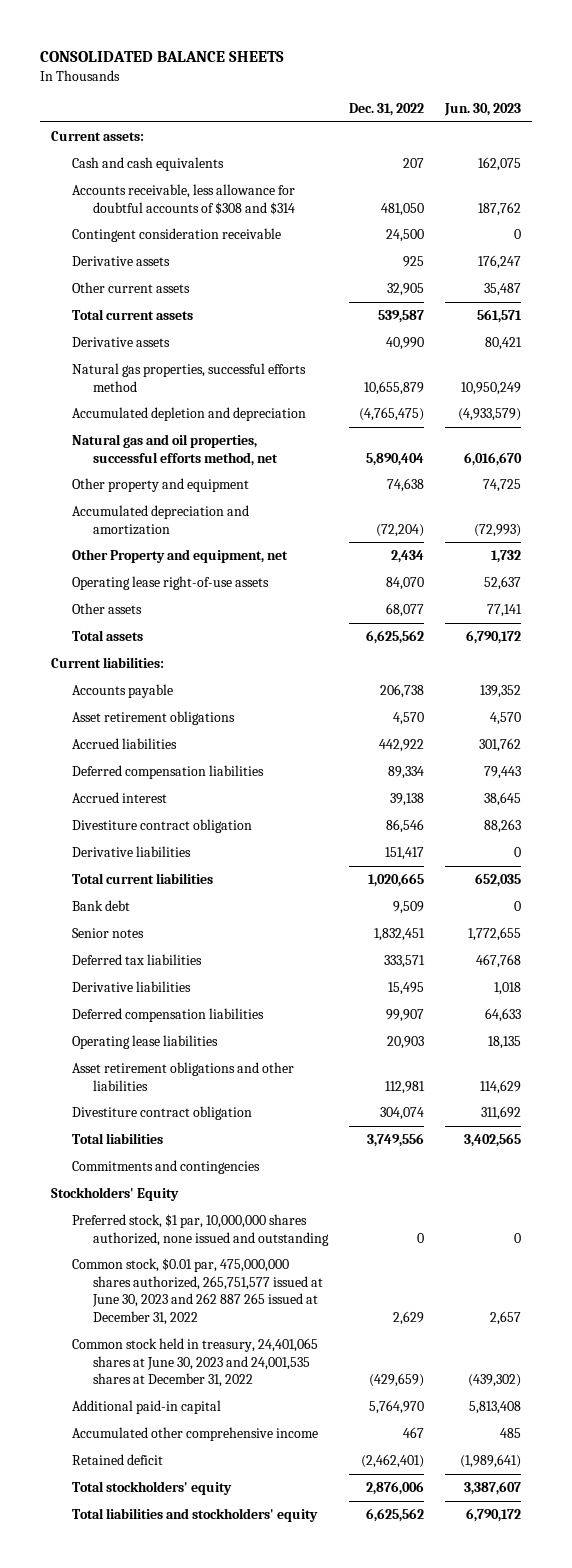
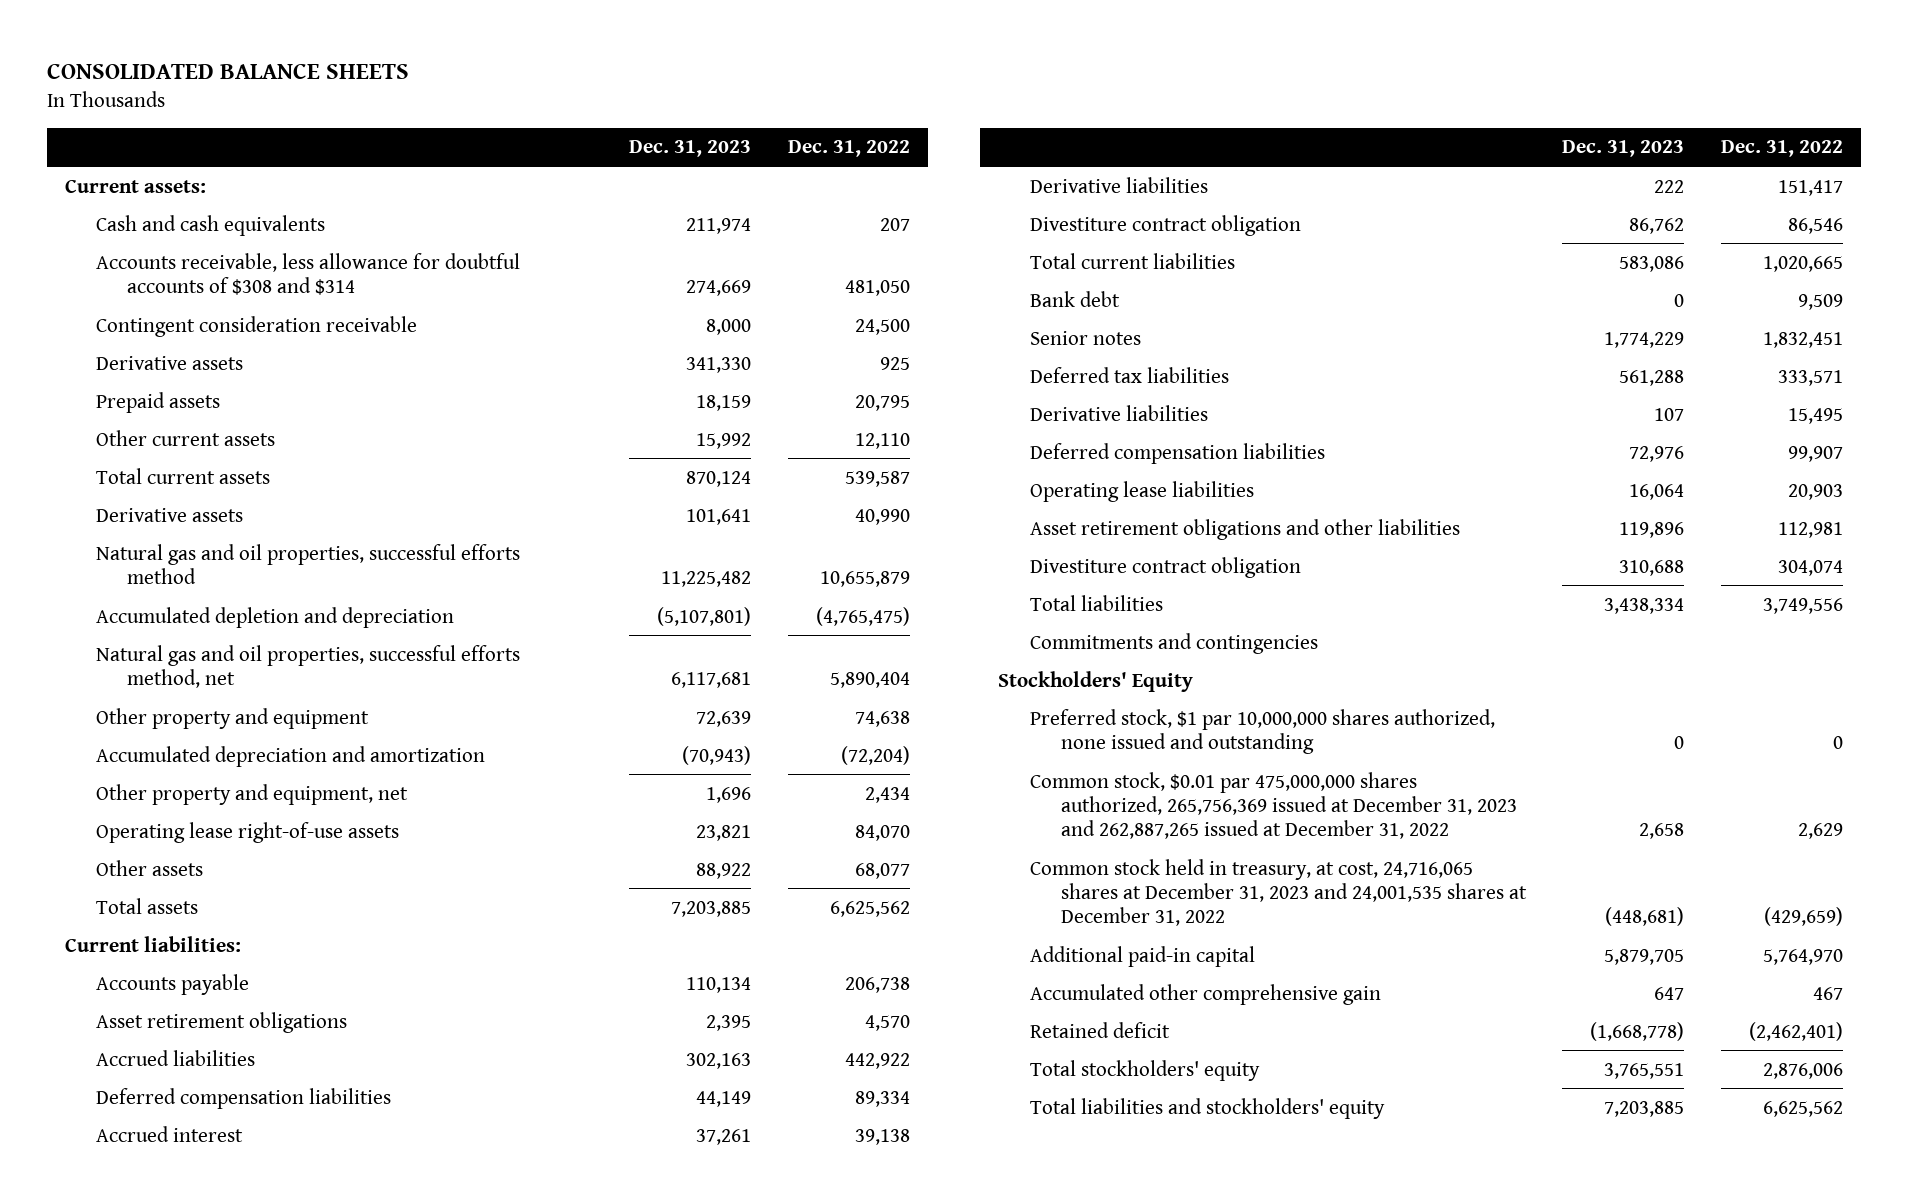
[444,103,522,117] Jun. 30, 2023 -> none
none -> [629,140,752,158] Dec. 31, 2023
none -> [96,391,221,413] Prepaid assets
[387,283,425,297] 32,905 -> [854,432,910,449] 12,110
[71,363,306,392] Natural gas properties, successful efforts method -> [96,543,521,585] Natural gas and oil properties, successful efforts method
[71,549,288,564] Other Property and equipment, net -> [96,783,409,805] Other property and equipment, net
[71,819,252,834] Divestiture contract obligation -> [1029,214,1301,236] Divestiture contract obligation
[71,1214,329,1246] Preferred stock, $1 par, 10,000,000 shares authorized, none issued and outstanding -> [1029,708,1495,755] Preferred stock, $1 par 10,000,000 shares authorized, none issued and outstanding
[71,1258,323,1326] Common stock, $0.01 par, 475,000,000 shares authorized, 265,751,577 issued at June 30, 2023 and 262 887 265 issued at December 31, 2022 -> [1029,771,1517,840] Common stock, $0.01 par 475,000,000 shares authorized, 265,756,369 issued at December 31, 2023 and 262,887,265 issued at December 31, 2022
[71,1338,318,1388] Common stock held in treasury, 24,401,065 shares at June 30, 2023 and 24,001,535 shares at December 31, 2022 -> [1029,858,1527,927] Common stock held in treasury, at cost, 24,716,065 shares at December 31, 2023 and 24,001,535 shares at December 31, 2022
[71,1427,318,1442] Accumulated other comprehensive income -> [1029,983,1381,1005] Accumulated other comprehensive gain

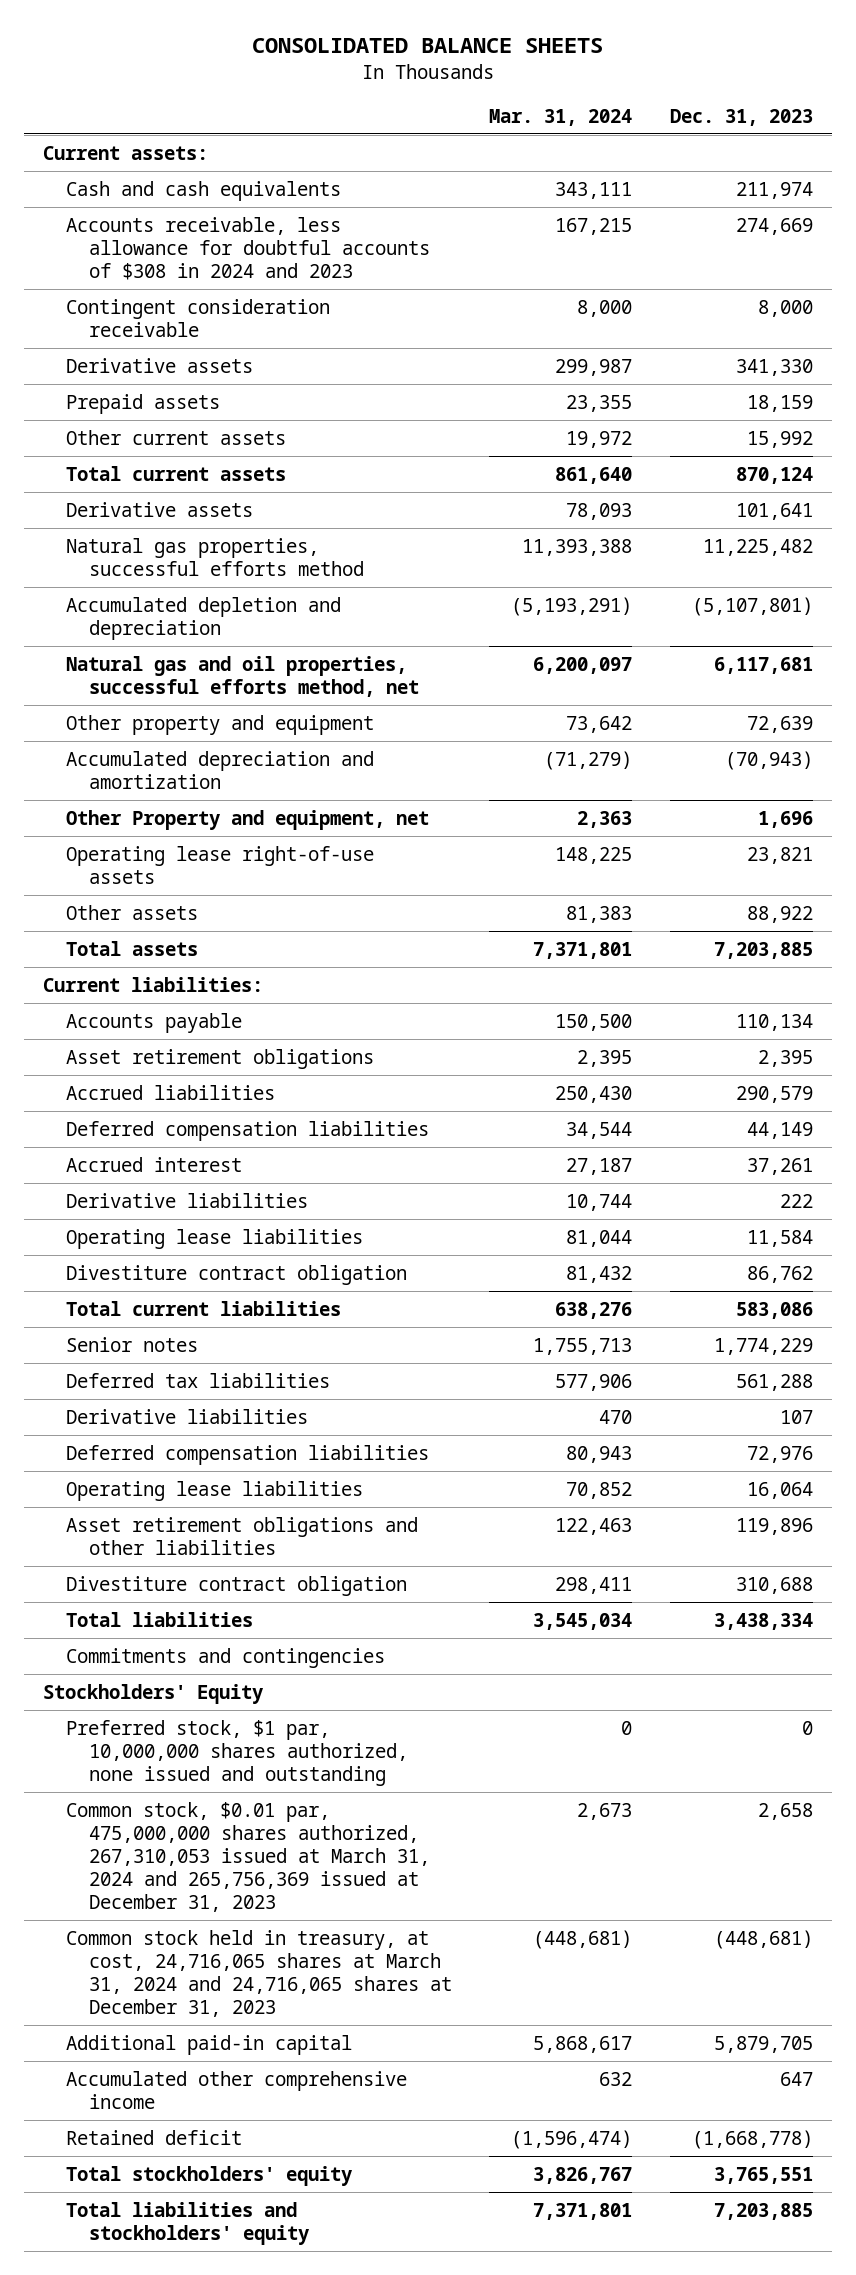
[787,140,910,158] Dec. 31, 2022 -> none
none -> [489,108,633,126] Mar. 31, 2024
[96,252,521,296] Accounts receivable, less allowance for doubtful accounts of $308 and $314 -> [65,216,430,280] Accounts receivable, less allowance for doubtful accounts of $308 in 2024 and 2023
[96,543,521,585] Natural gas and oil properties, successful efforts method -> [65,537,364,576] Natural gas properties, successful efforts method
[96,783,409,805] Other property and equipment, net -> [65,809,429,830] Other Property and equipment, net
[686,1052,752,1069] 302,163 -> [736,1085,814,1103] 290,579
none -> [65,1228,363,1249] Operating lease liabilities
[1029,290,1120,307] Bank debt -> none
[1029,708,1495,755] Preferred stock, $1 par 10,000,000 shares authorized, none issued and outstanding -> [65,1719,408,1786] Preferred stock, $1 par, 10,000,000 shares authorized, none issued and outstanding
[1029,771,1517,840] Common stock, $0.01 par 475,000,000 shares authorized, 265,756,369 issued at December 31, 2023 and 262,887,265 issued at December 31, 2022 -> [65,1801,430,1913] Common stock, $0.01 par, 475,000,000 shares authorized, 267,310,053 issued at March 31, 2024 and 265,756,369 issued at December 31, 2023
[1029,858,1527,927] Common stock held in treasury, at cost, 24,716,065 shares at December 31, 2023 and 24,001,535 shares at December 31, 2022 -> [65,1929,452,2018] Common stock held in treasury, at cost, 24,716,065 shares at March 31, 2024 and 24,716,065 shares at December 31, 2023
[1029,983,1381,1005] Accumulated other comprehensive gain -> [65,2070,407,2109] Accumulated other comprehensive income

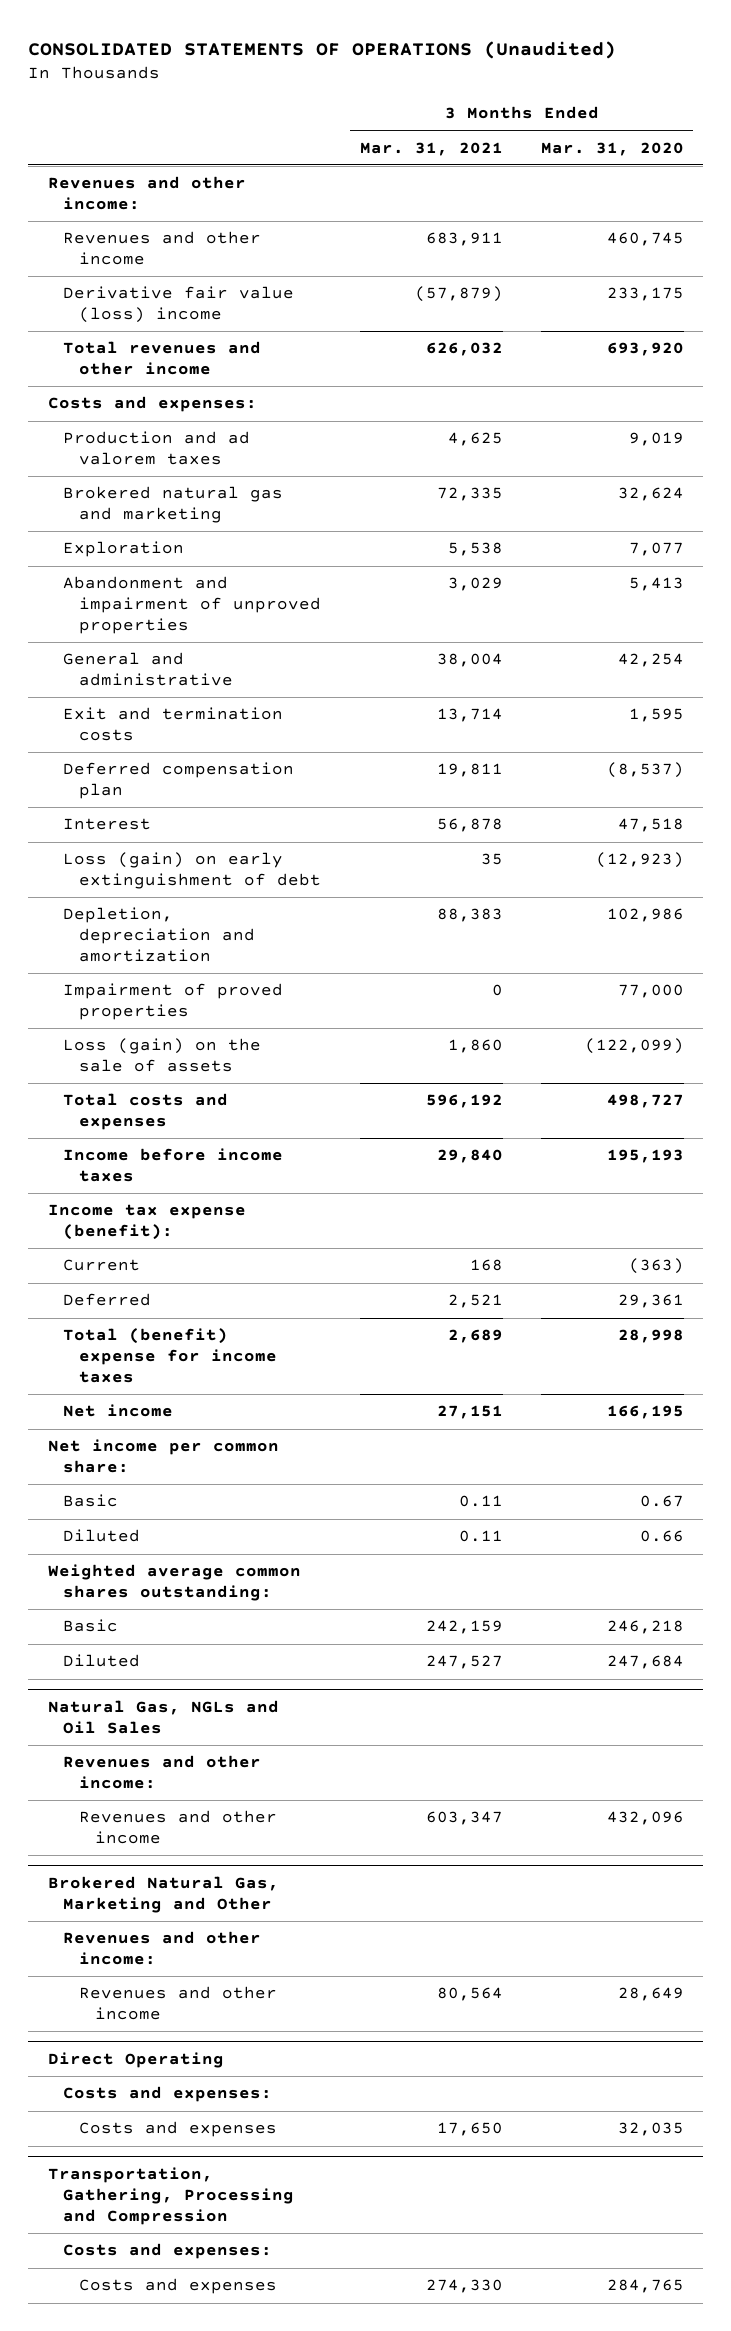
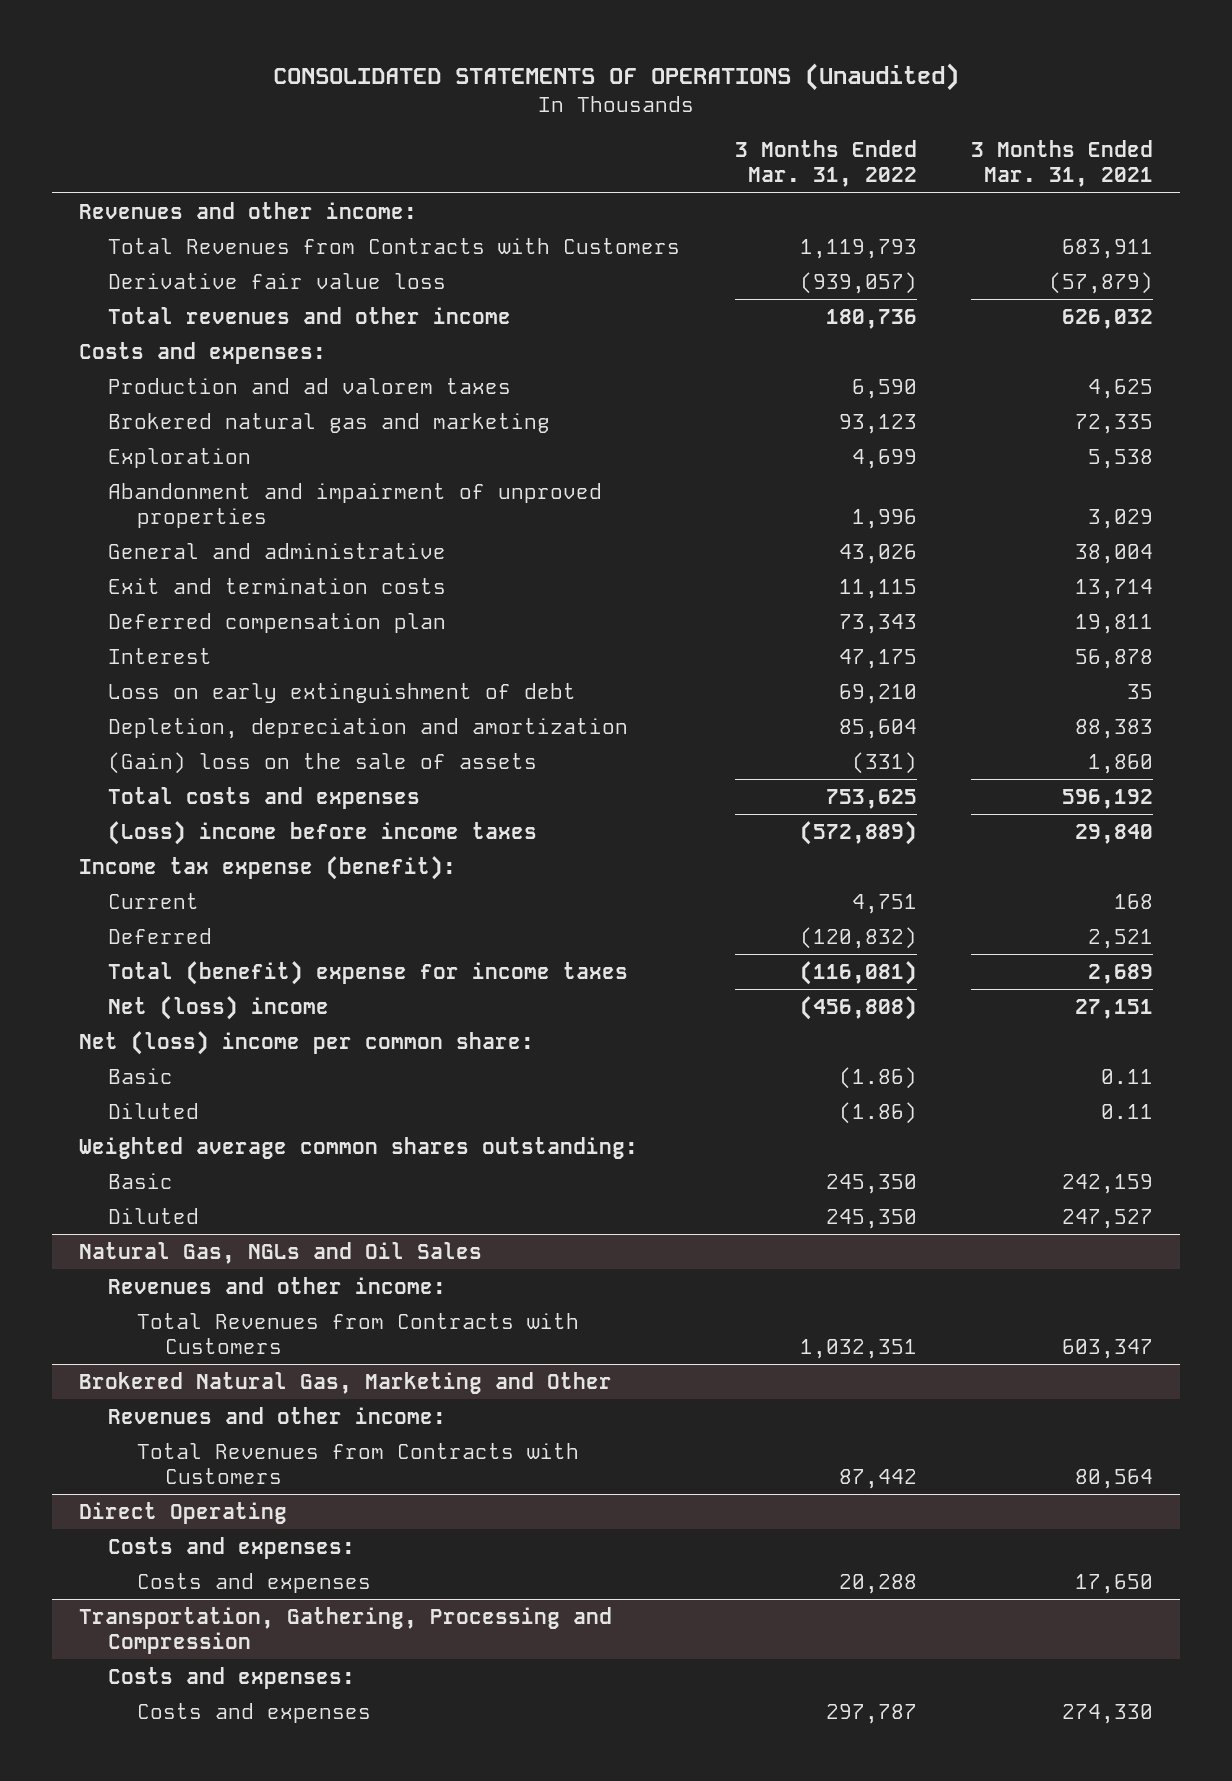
[540,141,684,156] Mar. 31, 2020 -> none
none -> [734,139,917,188] 3 Months Ended Mar. 31, 2022
[63,231,262,266] Revenues and other income -> [108,237,681,254] Total Revenues from Contracts with Customers
[63,286,295,324] Derivative fair value (loss) income -> [108,272,447,289] Derivative fair value loss
[63,852,322,890] Loss (gain) on early extinguishment of debt -> [108,682,577,703] Loss on early extinguishment of debt
[63,983,284,1021] Impairment of proved properties -> none
[63,1038,262,1073] Loss (gain) on the sale of assets -> [108,751,538,774] (Gain) loss on the sale of assets
[63,1148,284,1183] Income before income taxes -> [108,820,538,845] (Loss) income before income taxes
[63,1404,174,1418] Net income -> [108,995,330,1020] Net (loss) income
[47,1439,279,1474] Net income per common share: -> [79,1030,535,1055] Net (loss) income per common share:
[79,1810,278,1845] Revenues and other income -> [136,1312,579,1355] Total Revenues from Contracts with Customers
[79,1986,278,2021] Revenues and other income -> [136,1442,579,1485] Total Revenues from Contracts with Customers

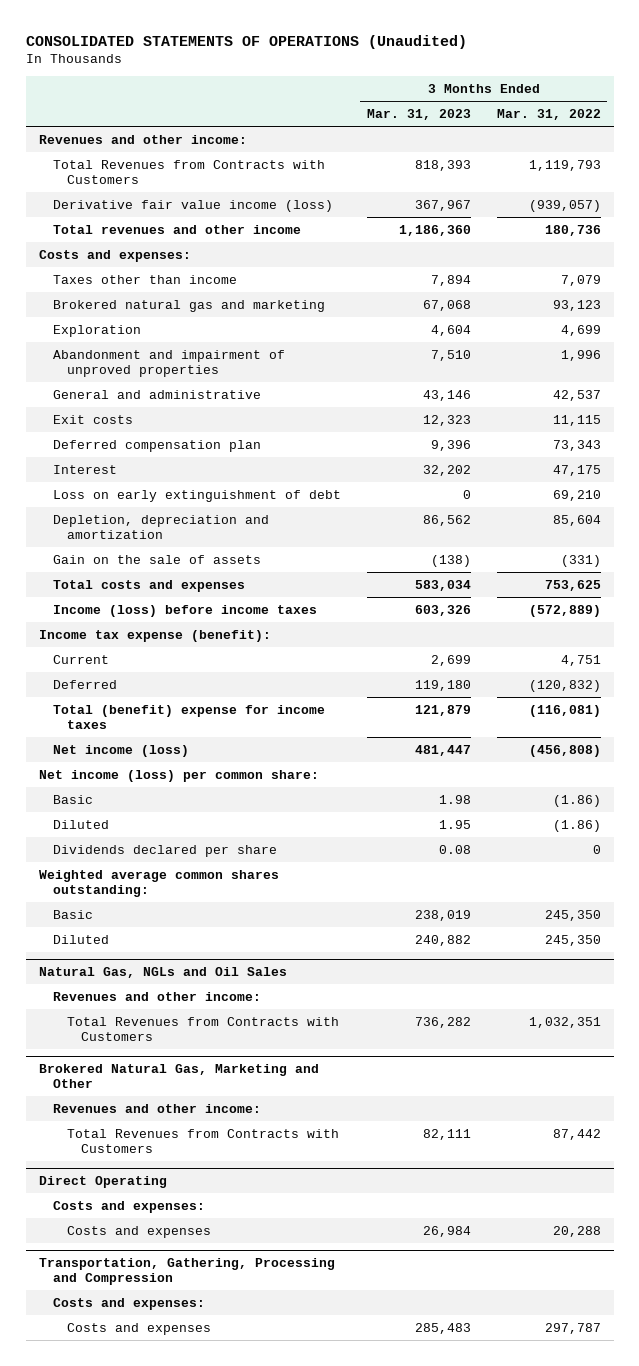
[971,139,1154,188] 3 Months Ended Mar. 31, 2021 -> none
none -> [366,109,471,121] Mar. 31, 2023
[108,272,447,289] Derivative fair value loss -> [52,199,333,212] Derivative fair value income (loss)
[108,377,512,394] Production and ad valorem taxes -> none
none -> [52,274,237,284] Taxes other than income
[838,543,917,564] 43,026 -> [552,389,601,401] 42,537
[108,577,447,594] Exit and termination costs -> [52,414,133,424] Exit costs
[108,751,538,774] (Gain) loss on the sale of assets -> [52,554,261,564] Gain on the sale of assets
[108,820,538,845] (Loss) income before income taxes -> [52,604,317,617] Income (loss) before income taxes
[108,995,330,1020] Net (loss) income -> [52,744,189,757] Net income (loss)
[79,1030,535,1055] Net (loss) income per common share: -> [38,769,319,782] Net income (loss) per common share:
none -> [52,844,277,857] Dividends declared per share

